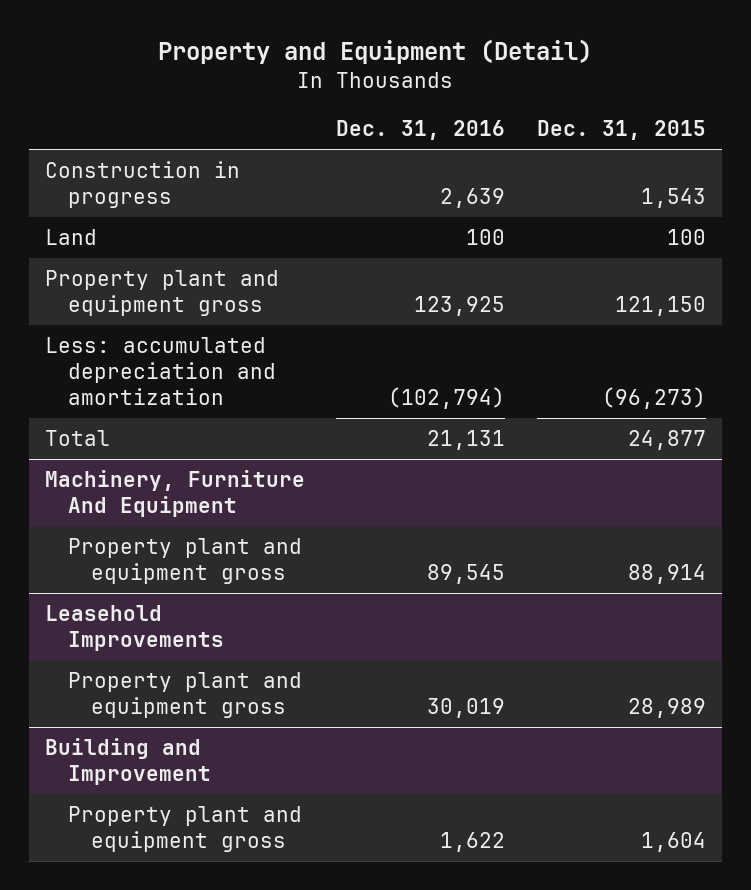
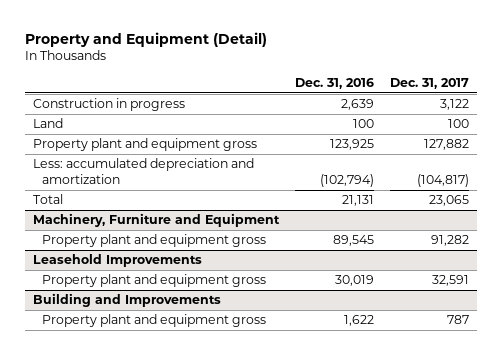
[537,120,707,141] Dec. 31, 2015 -> none
none -> [389,78,469,90] Dec. 31, 2017
[44,469,305,517] Machinery, Furniture And Equipment -> [32,213,280,228] Machinery, Furniture and Equipment
[44,737,212,785] Building and Improvement -> [32,293,221,308] Building and Improvements

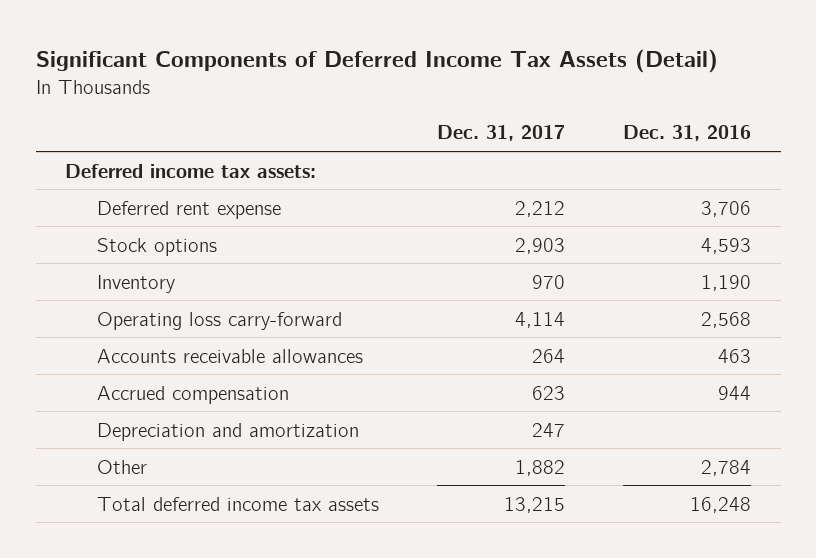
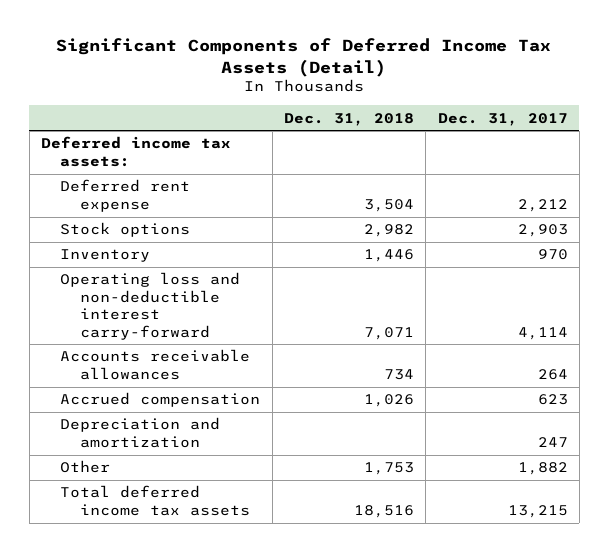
[623,125,752,142] Dec. 31, 2016 -> none
none -> [284,112,415,126] Dec. 31, 2018
[96,311,342,330] Operating loss carry-forward -> [60,272,241,340] Operating loss and non-deductible interest carry-forward

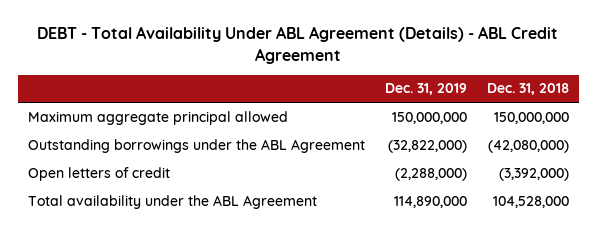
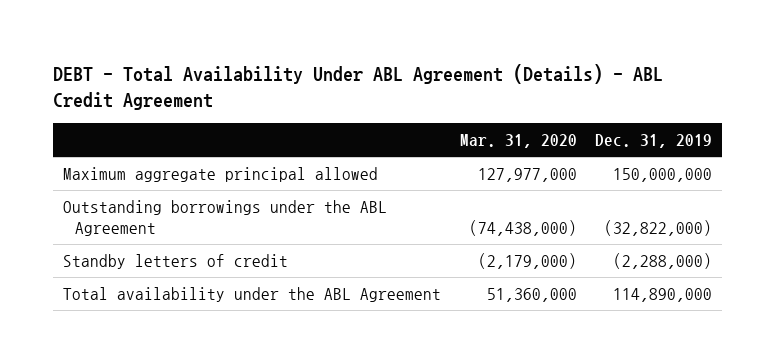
[487,83,570,96] Dec. 31, 2018 -> none
none -> [459,134,577,149] Mar. 31, 2020
[27,166,170,181] Open letters of credit -> [62,254,288,270] Standby letters of credit

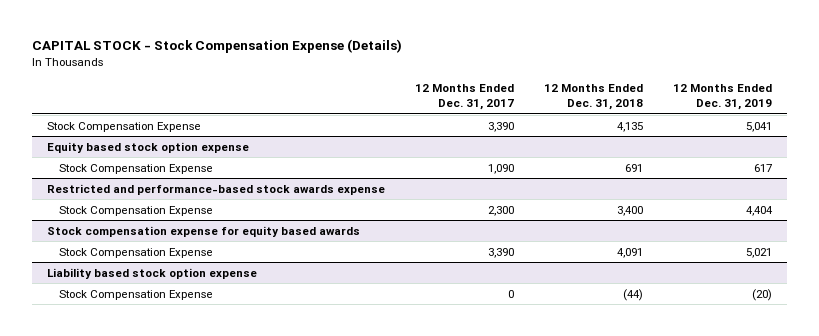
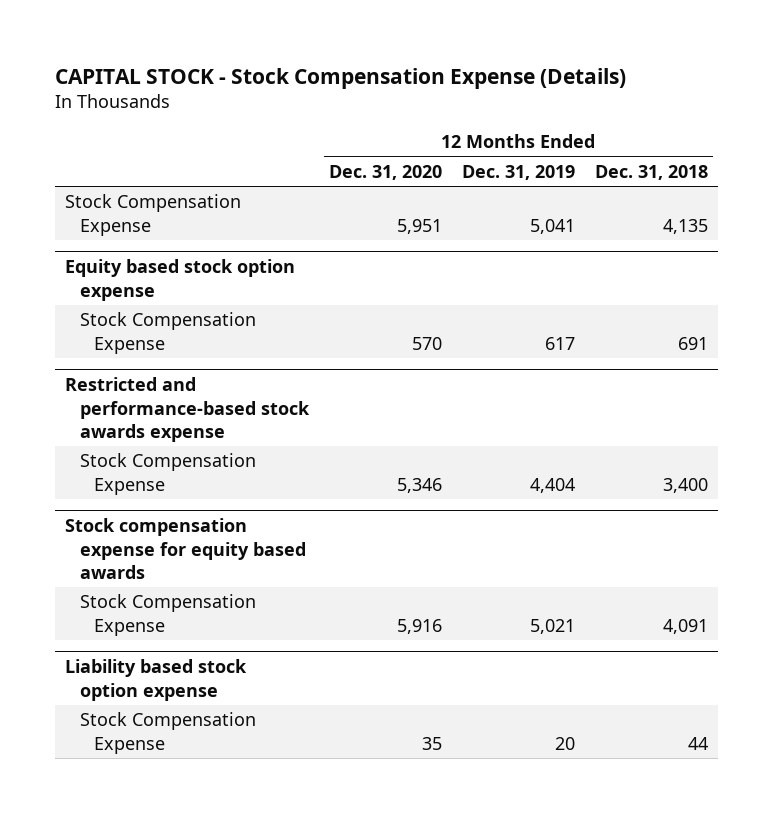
[415,84,515,111] 12 Months Ended Dec. 31, 2017 -> none
none -> [328,164,442,180] Dec. 31, 2020
[623,288,644,301] (44) -> [688,736,709,750] 44
[751,288,772,301] (20) -> [554,736,575,750] 20

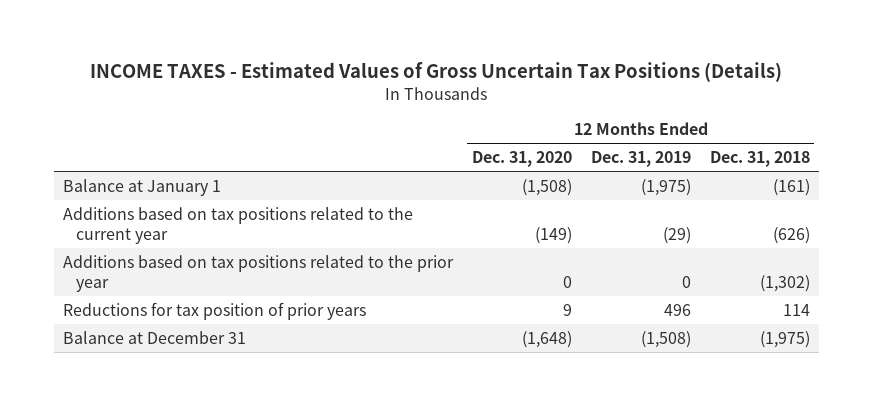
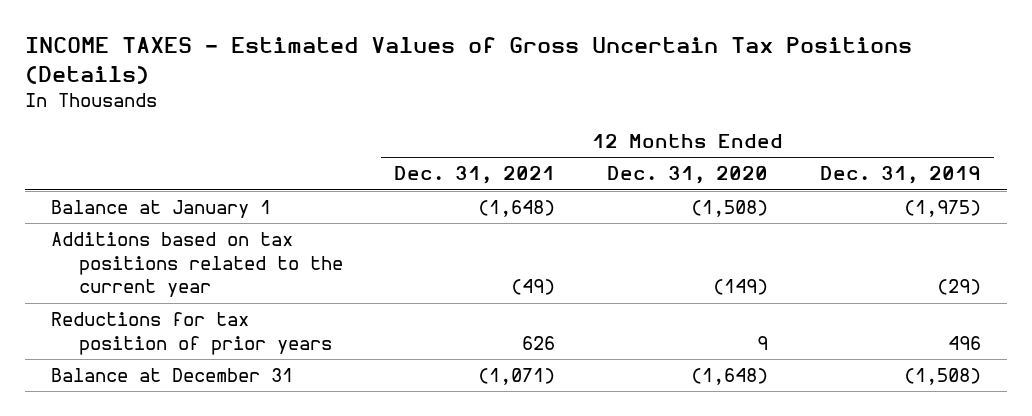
[709,151,810,168] Dec. 31, 2018 -> none
none -> [394,166,556,185] Dec. 31, 2021
[63,254,455,292] Additions based on tax positions related to the prior year -> none

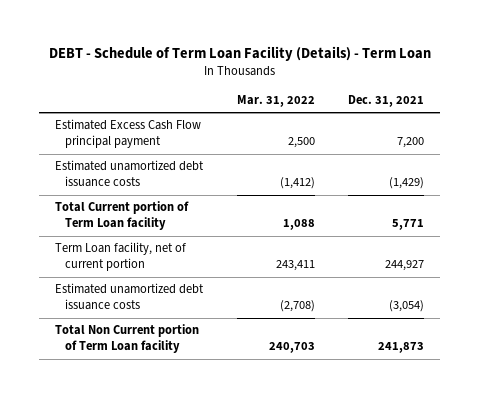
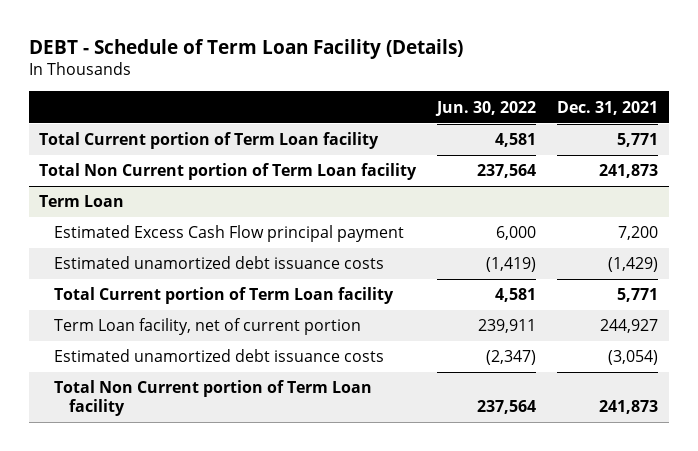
[48,46,431,62] DEBT - Schedule of Term Loan Facility (Details) - Term Loan -> [28,38,463,59] DEBT - Schedule of Term Loan Facility (Details)
[236,94,315,107] Mar. 31, 2022 -> none
none -> [435,100,537,116] Jun. 30, 2022
none -> [39,132,380,150] Total Current portion of Term Loan facility
none -> [39,163,418,181] Total Non Current portion of Term Loan facility
none -> [39,195,125,208] Term Loan

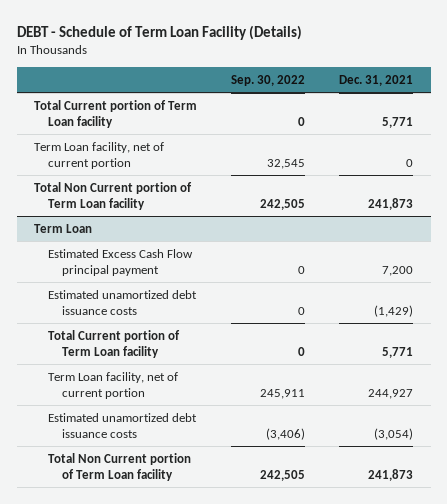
[435,100,537,116] Jun. 30, 2022 -> none
none -> [231,74,306,86] Sep. 30, 2022
none -> [33,141,164,169] Term Loan facility, net of current portion

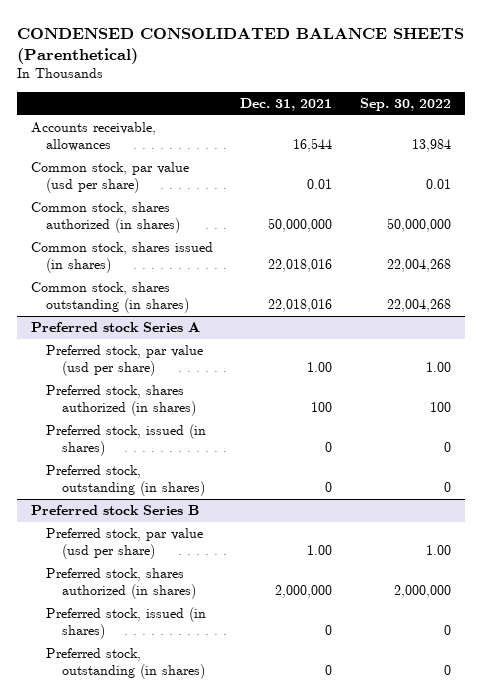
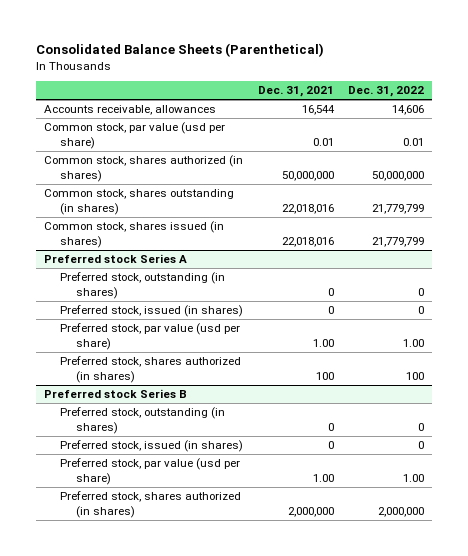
[17,27,465,64] CONDENSED CONSOLIDATED BALANCE SHEETS (Parenthetical) -> [36,43,325,58] Consolidated Balance Sheets (Parenthetical)
[359,98,451,112] Sep. 30, 2022 -> none
none -> [348,86,425,98] Dec. 31, 2022
[30,242,213,274] Common stock, shares issued (in shares) -> [43,221,224,248] Common stock, shares issued (in shares)
[46,465,205,497] Preferred stock, outstanding (in shares) -> [59,272,225,299] Preferred stock, outstanding (in shares)
[46,424,207,457] Preferred stock, issued (in shares) -> [59,305,243,318] Preferred stock, issued (in shares)
[46,648,205,680] Preferred stock, outstanding (in shares) -> [59,407,225,434] Preferred stock, outstanding (in shares)
[46,607,207,640] Preferred stock, issued (in shares) -> [59,440,243,453] Preferred stock, issued (in shares)

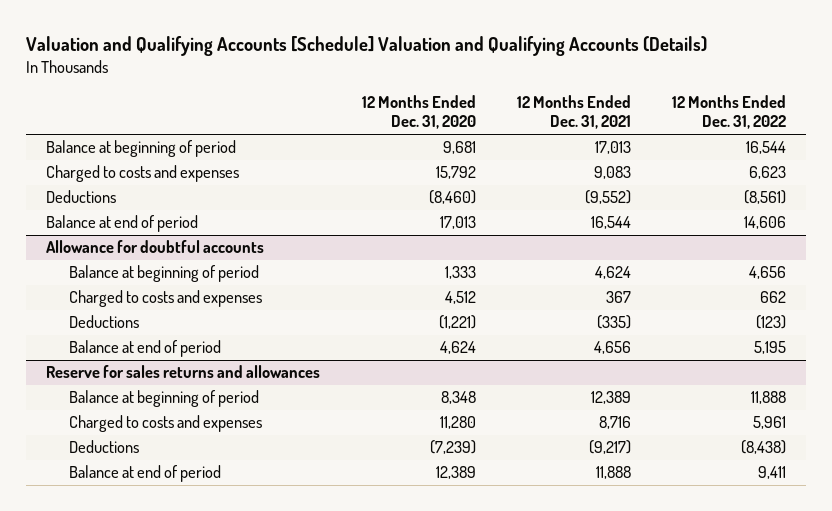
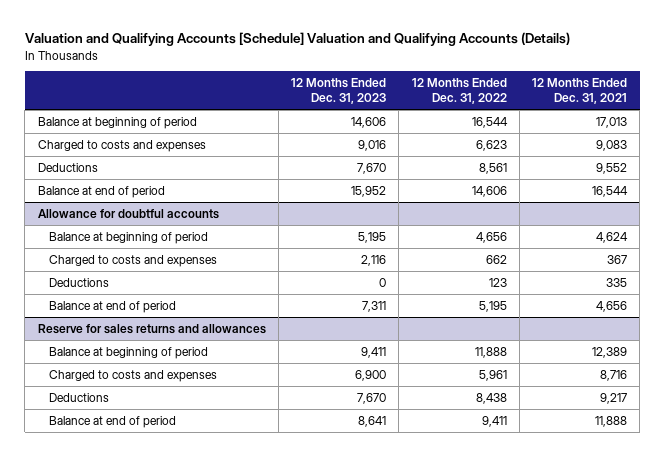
[361,95,476,130] 12 Months Ended Dec. 31, 2020 -> none
none -> [291,78,387,105] 12 Months Ended Dec. 31, 2023
[584,190,631,205] (9,552) -> [596,162,628,174] 9,552
[743,190,786,205] (8,561) -> [478,162,507,174] 8,561
[596,315,631,330] (335) -> [606,277,628,287] 335
[755,315,786,330] (123) -> [488,277,507,287] 123
[588,440,631,455] (9,217) -> [600,392,628,404] 9,217
[740,440,786,455] (8,438) -> [475,392,507,404] 8,438

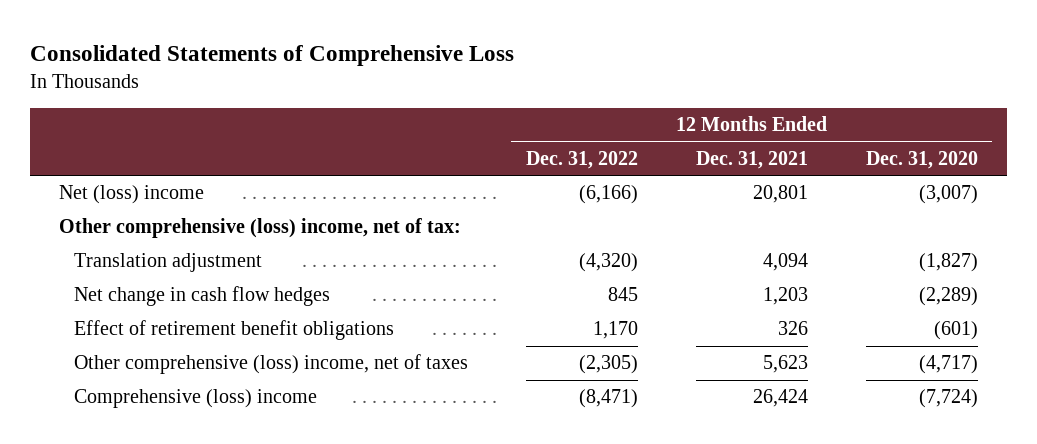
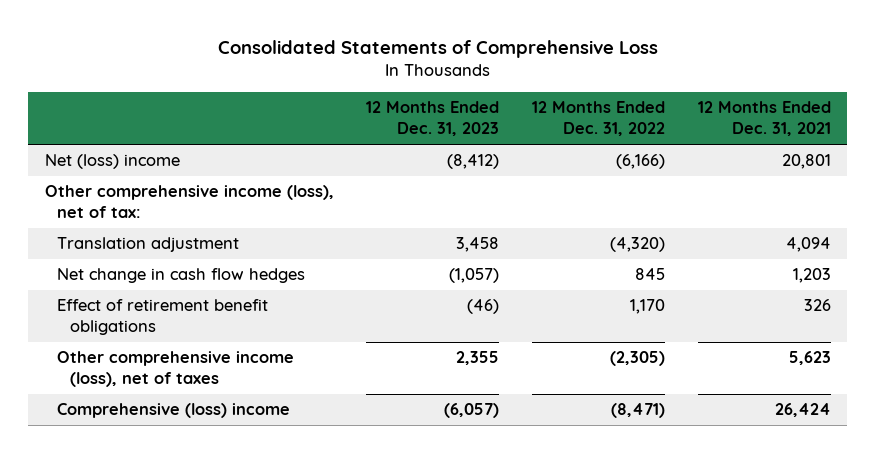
[865,150,978,169] Dec. 31, 2020 -> none
none -> [366,101,500,137] 12 Months Ended Dec. 31, 2023
[59,218,462,239] Other comprehensive (loss) income, net of tax: -> [44,185,334,219] Other comprehensive income (loss), net of tax:
[73,354,468,375] Other comprehensive (loss) income, net of taxes -> [57,351,295,388] Other comprehensive income (loss), net of taxes

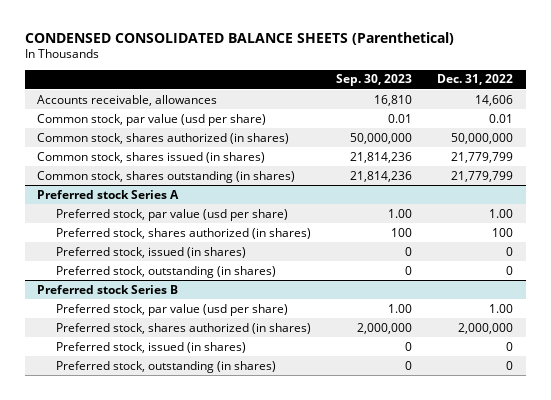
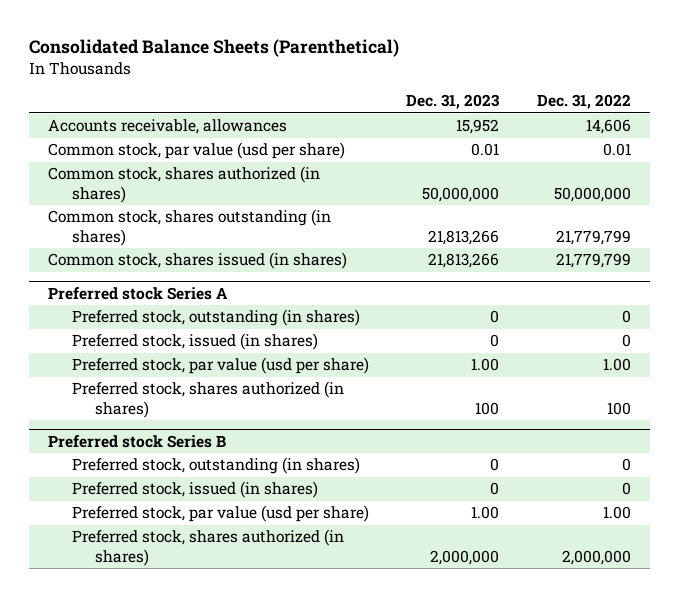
[24,31,454,45] CONDENSED CONSOLIDATED BALANCE SHEETS (Parenthetical) -> [29,39,400,58] Consolidated Balance Sheets (Parenthetical)
[335,74,412,87] Sep. 30, 2023 -> none
none -> [406,94,501,110] Dec. 31, 2023
[37,151,266,163] Common stock, shares issued (in shares) -> [48,252,348,270] Common stock, shares issued (in shares)
[55,265,276,278] Preferred stock, outstanding (in shares) -> [71,309,360,327] Preferred stock, outstanding (in shares)
[55,246,246,258] Preferred stock, issued (in shares) -> [71,333,318,351] Preferred stock, issued (in shares)
[55,360,276,373] Preferred stock, outstanding (in shares) -> [71,457,360,475] Preferred stock, outstanding (in shares)
[55,341,246,353] Preferred stock, issued (in shares) -> [71,481,318,499] Preferred stock, issued (in shares)

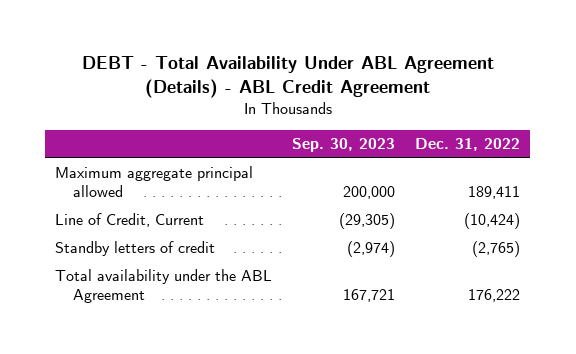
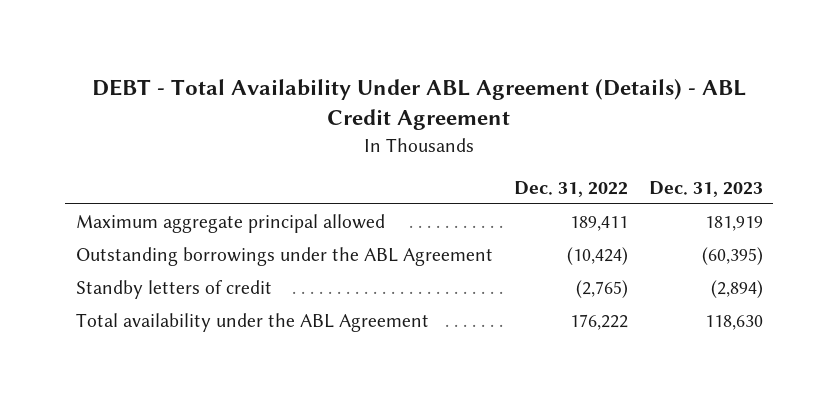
[292,137,396,152] Sep. 30, 2023 -> none
none -> [648,180,763,197] Dec. 31, 2023
[55,213,205,228] Line of Credit, Current -> [75,246,493,266] Outstanding borrowings under the ABL Agreement

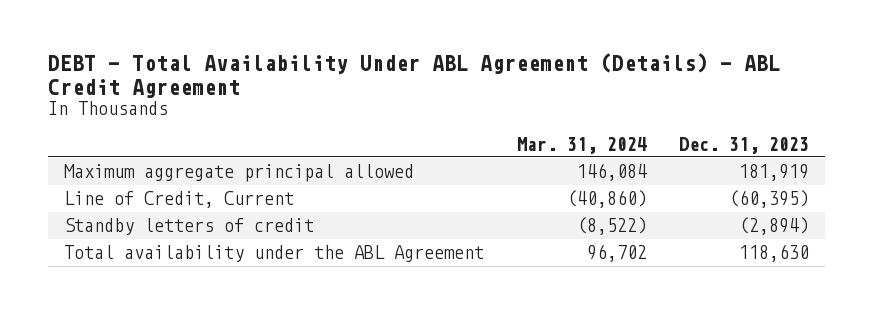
[513,180,628,197] Dec. 31, 2022 -> none
none -> [516,136,647,154] Mar. 31, 2024
[75,246,493,266] Outstanding borrowings under the ABL Agreement -> [64,191,295,209] Line of Credit, Current

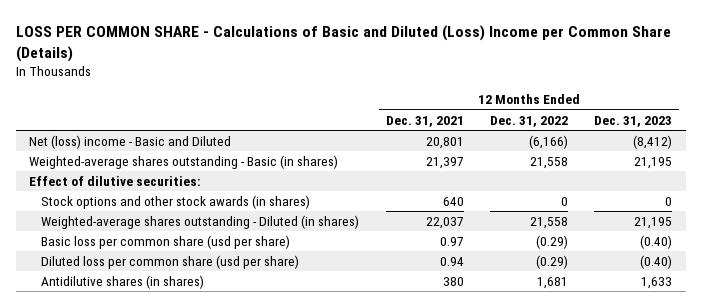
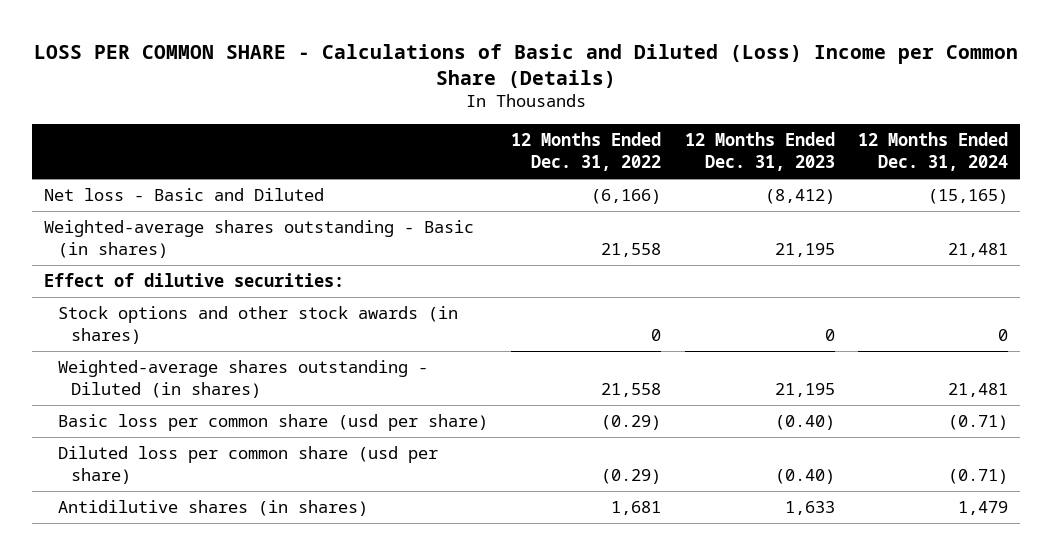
[385,115,464,127] Dec. 31, 2021 -> none
none -> [858,132,1009,172] 12 Months Ended Dec. 31, 2024
[29,134,232,149] Net (loss) income - Basic and Diluted -> [44,188,325,202] Net loss - Basic and Diluted

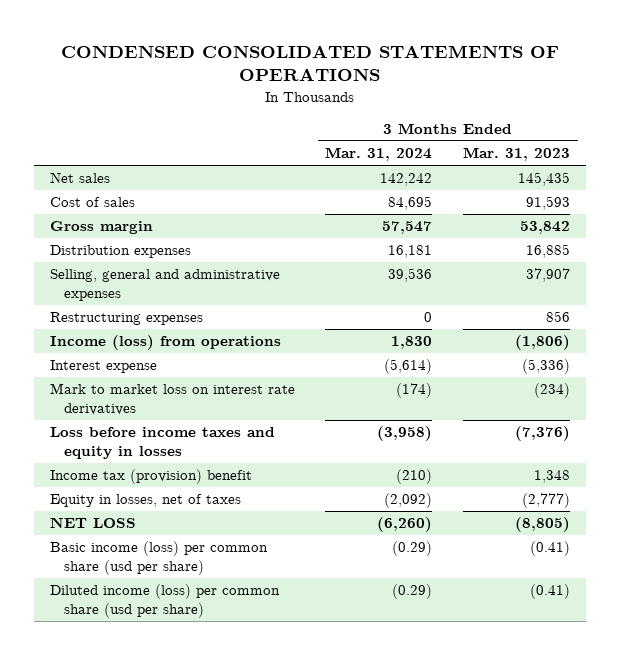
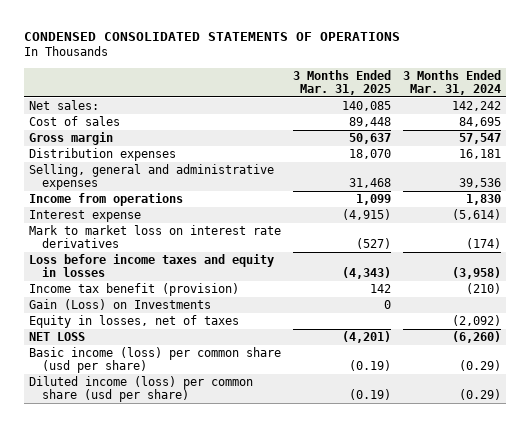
[463,147,571,162] Mar. 31, 2023 -> none
none -> [293,69,392,95] 3 Months Ended Mar. 31, 2025
[49,172,110,184] Net sales -> [29,100,100,111] Net sales:
[49,312,203,326] Restructuring expenses -> none
[49,335,281,351] Income (loss) from operations -> [29,193,184,207] Income from operations
[49,469,252,485] Income tax (provision) benefit -> [29,283,240,297] Income tax benefit (provision)
none -> [29,299,212,311] Gain (Loss) on Investments

